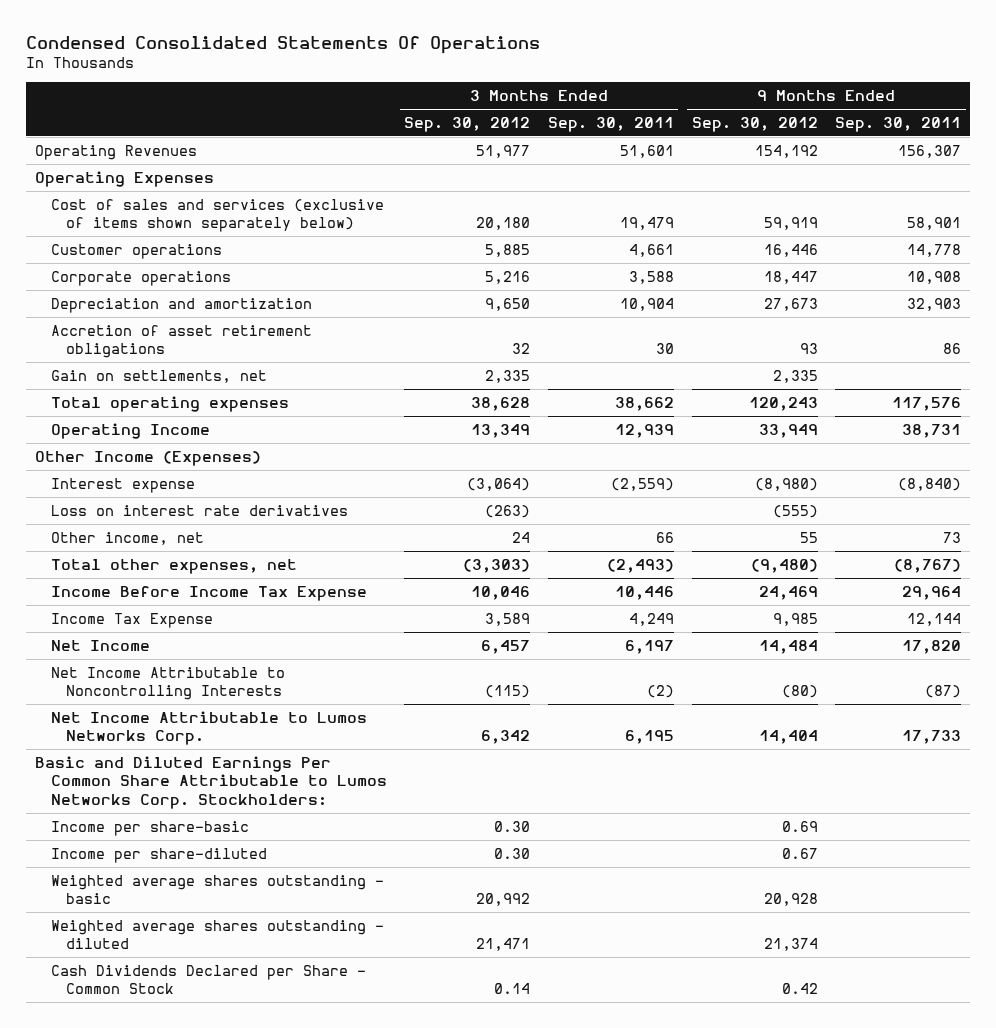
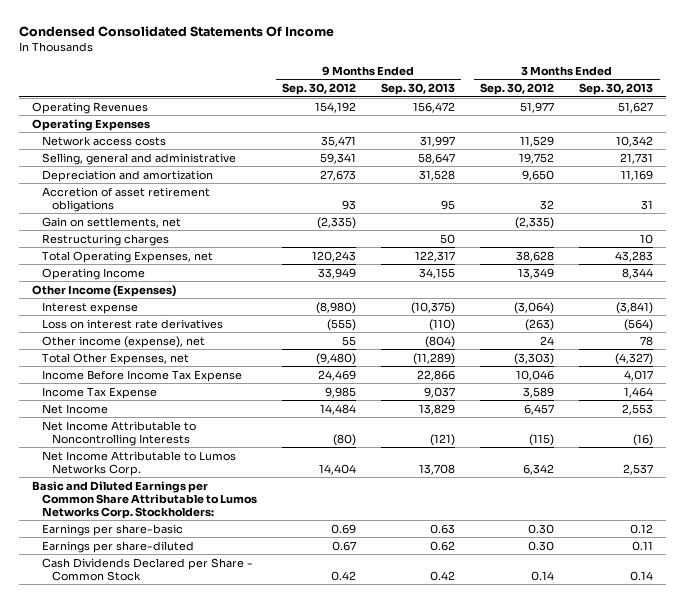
[26,35,541,54] Condensed Consolidated Statements Of Operations -> [19,26,335,38] Condensed Consolidated Statements Of Income
[547,116,674,132] Sep. 30, 2011 -> none
[835,116,962,132] Sep. 30, 2011 -> none
none -> [381,83,456,96] Sep. 30, 2013
none -> [579,83,654,96] Sep. 30, 2013
[50,198,384,233] Cost of sales and services (exclusive of items shown separately below) -> none
[50,243,222,259] Customer operations -> none
[50,270,231,286] Corporate operations -> none
none -> [41,135,166,146] Network access costs
none -> [41,152,236,165] Selling, general and administrative
[485,369,531,383] 2,335 -> [515,216,555,229] (2,335)
[772,369,818,383] 2,335 -> [316,216,356,229] (2,335)
none -> [41,233,169,246] Restructuring charges
[50,395,289,412] Total operating expenses -> [41,250,213,263] Total Operating Expenses, net
[50,531,204,545] Other income, net -> [41,335,205,348] Other income (expense), net
[50,558,297,574] Total other expenses, net -> [41,352,189,365] Total Other Expenses, net
[50,874,384,905] Weighted average shares outstanding - basic -> none
[50,919,384,950] Weighted average shares outstanding - diluted -> none
[35,755,387,809] Basic and Diluted Earnings Per Common Share Attributable to Lumos Networks Corp. Stockholders: -> [31,480,257,519] Basic and Diluted Earnings per Common Share Attributable to Lumos Networks Corp. Stockholders:
[50,820,249,836] Income per share-basic -> [41,523,183,536] Earnings per share-basic
[50,847,267,863] Income per share-diluted -> [41,540,194,553] Earnings per share-diluted

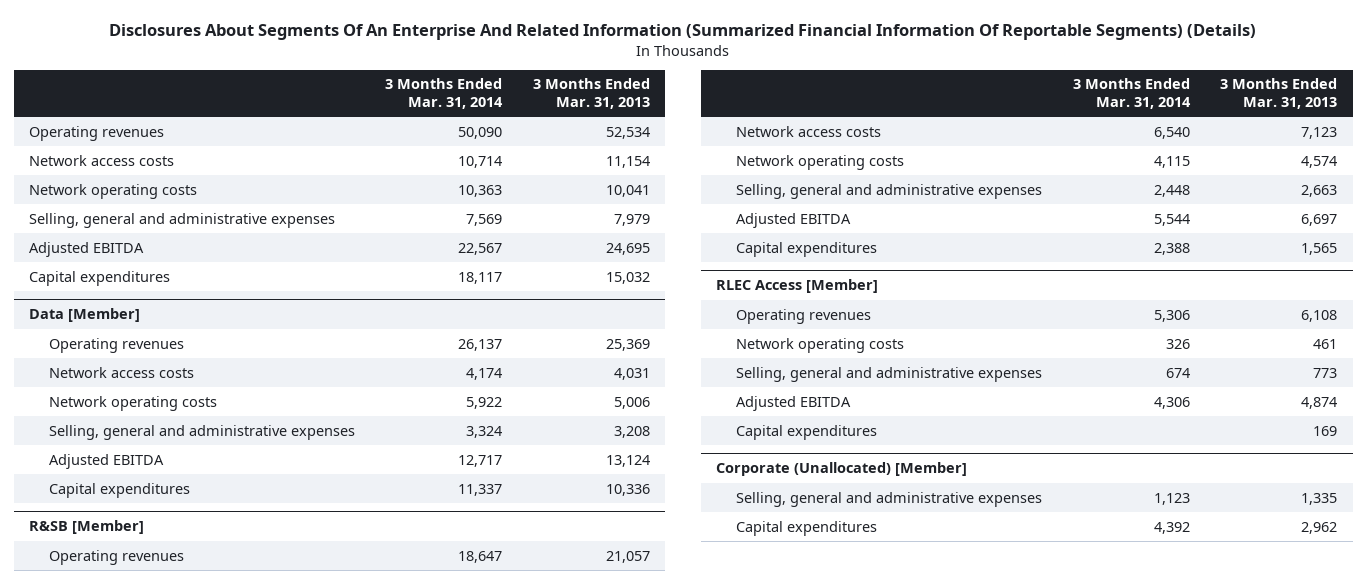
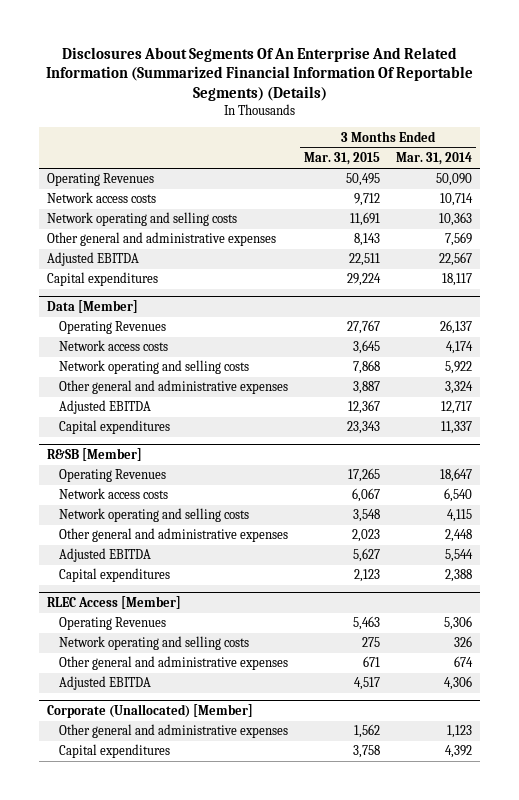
[532,78,650,110] 3 Months Ended Mar. 31, 2013 -> none
none -> [304,152,381,166] Mar. 31, 2015
[29,125,165,141] Operating revenues -> [47,173,155,187] Operating Revenues
[29,183,198,199] Network operating costs -> [47,212,238,227] Network operating and selling costs
[29,212,336,228] Selling, general and administrative expenses -> [47,232,277,247] Other general and administrative expenses
[48,337,184,353] Operating revenues -> [58,321,166,335] Operating Revenues
[48,395,217,411] Network operating costs -> [58,360,249,375] Network operating and selling costs
[48,424,355,440] Selling, general and administrative expenses -> [58,380,288,395] Other general and administrative expenses
[48,549,184,565] Operating revenues -> [58,469,166,483] Operating Revenues
[736,154,905,170] Network operating costs -> [58,508,249,523] Network operating and selling costs
[736,183,1043,199] Selling, general and administrative expenses -> [58,528,288,543] Other general and administrative expenses
[736,308,872,324] Operating revenues -> [58,617,166,631] Operating Revenues
[736,337,905,353] Network operating costs -> [58,636,249,651] Network operating and selling costs
[736,366,1043,382] Selling, general and administrative expenses -> [58,656,288,671] Other general and administrative expenses
[736,424,878,440] Capital expenditures -> none
[736,491,1043,507] Selling, general and administrative expenses -> [58,724,288,739] Other general and administrative expenses

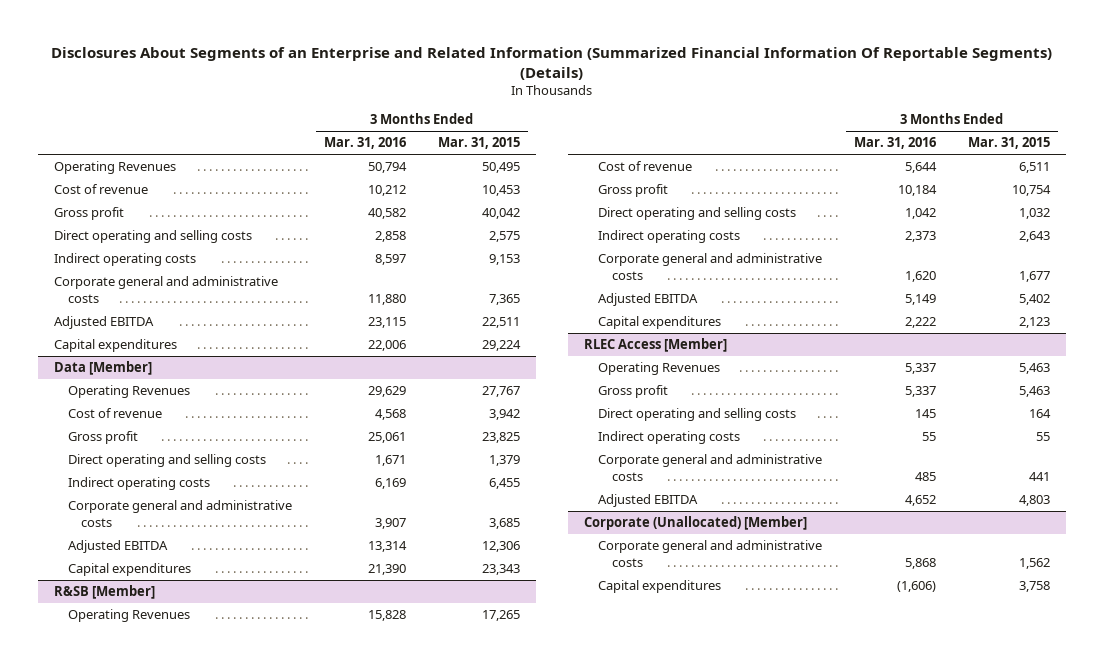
[45,46,473,101] Disclosures About Segments Of An Enterprise And Related Information (Summarized Financial Information Of Reportable Segments) (Details) -> [51,47,1053,80] Disclosures About Segments of an Enterprise and Related Information (Summarized Financial Information Of Reportable Segments) (Details)
[396,152,473,166] Mar. 31, 2014 -> none
none -> [323,137,406,150] Mar. 31, 2016
[47,192,157,204] Network access costs -> none
none -> [54,184,149,195] Cost of revenue
none -> [54,207,125,221] Gross profit
[47,212,238,227] Network operating and selling costs -> [54,230,253,244] Direct operating and selling costs
[350,212,381,227] 11,691 -> [489,231,521,243] 2,575
none -> [54,253,197,267] Indirect operating costs
[47,232,277,247] Other general and administrative expenses -> [54,276,279,303] Corporate general and administrative costs
[354,233,381,247] 8,143 -> [489,293,521,305] 7,365
[58,340,168,352] Network access costs -> none
none -> [67,408,162,419] Cost of revenue
none -> [67,431,138,445] Gross profit
[58,360,249,375] Network operating and selling costs -> [67,454,266,468] Direct operating and selling costs
[353,360,381,375] 7,868 -> [489,455,521,467] 1,379
none -> [67,477,210,491] Indirect operating costs
[58,380,288,395] Other general and administrative expenses -> [67,500,292,527] Corporate general and administrative costs
[353,381,381,395] 3,887 -> [489,517,521,529] 3,685
[348,400,381,415] 12,367 -> [482,541,521,553] 12,306
[58,488,168,500] Network access costs -> none
none -> [597,161,692,172] Cost of revenue
none -> [597,184,668,198] Gross profit
[58,508,249,523] Network operating and selling costs -> [597,207,796,221] Direct operating and selling costs
[353,509,381,523] 3,548 -> [1019,208,1051,220] 1,032
none -> [597,230,740,244] Indirect operating costs
[58,528,288,543] Other general and administrative expenses -> [597,253,822,280] Corporate general and administrative costs
[352,529,381,543] 2,023 -> [1019,270,1051,282] 1,677
[353,548,381,563] 5,627 -> [1019,294,1051,306] 5,402
none -> [597,385,668,399] Gross profit
[58,636,249,651] Network operating and selling costs -> [597,408,796,422] Direct operating and selling costs
[362,637,381,648] 275 -> [1029,409,1052,419] 164
none -> [597,431,740,445] Indirect operating costs
[58,656,288,671] Other general and administrative expenses -> [597,454,822,481] Corporate general and administrative costs
[363,656,381,668] 671 -> [1029,471,1051,481] 441
[354,677,381,691] 4,517 -> [1019,495,1051,507] 4,803
[58,724,288,739] Other general and administrative expenses -> [597,540,822,567] Corporate general and administrative costs

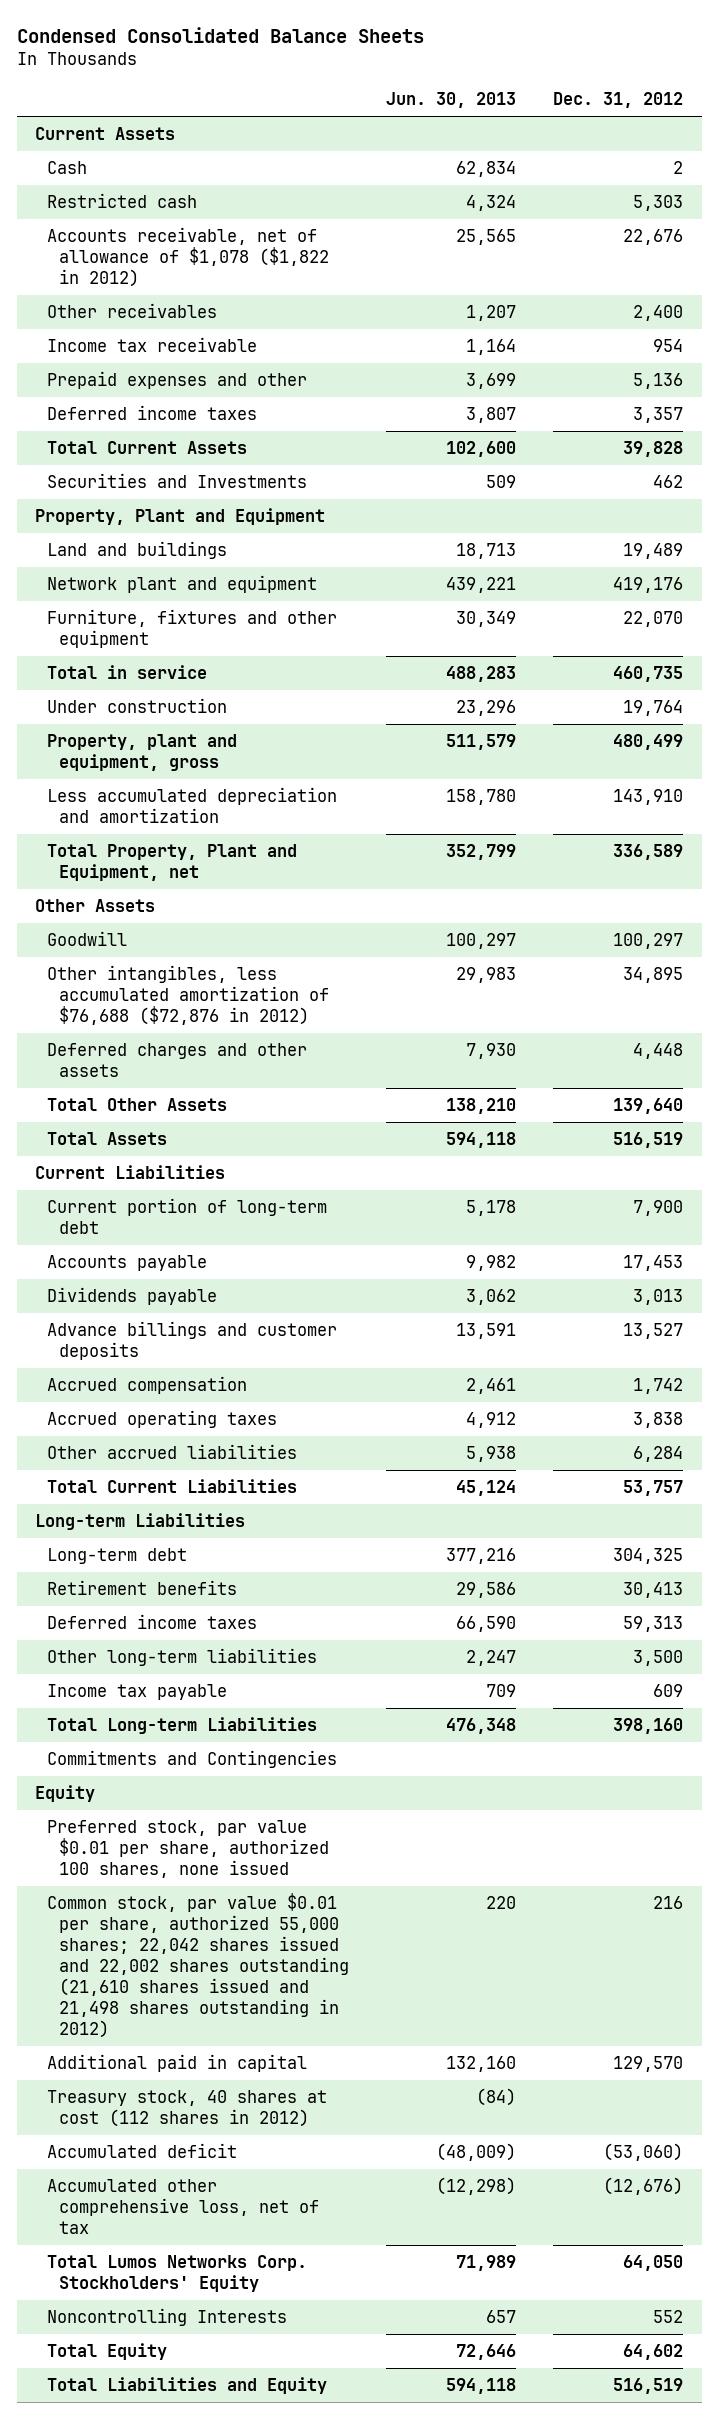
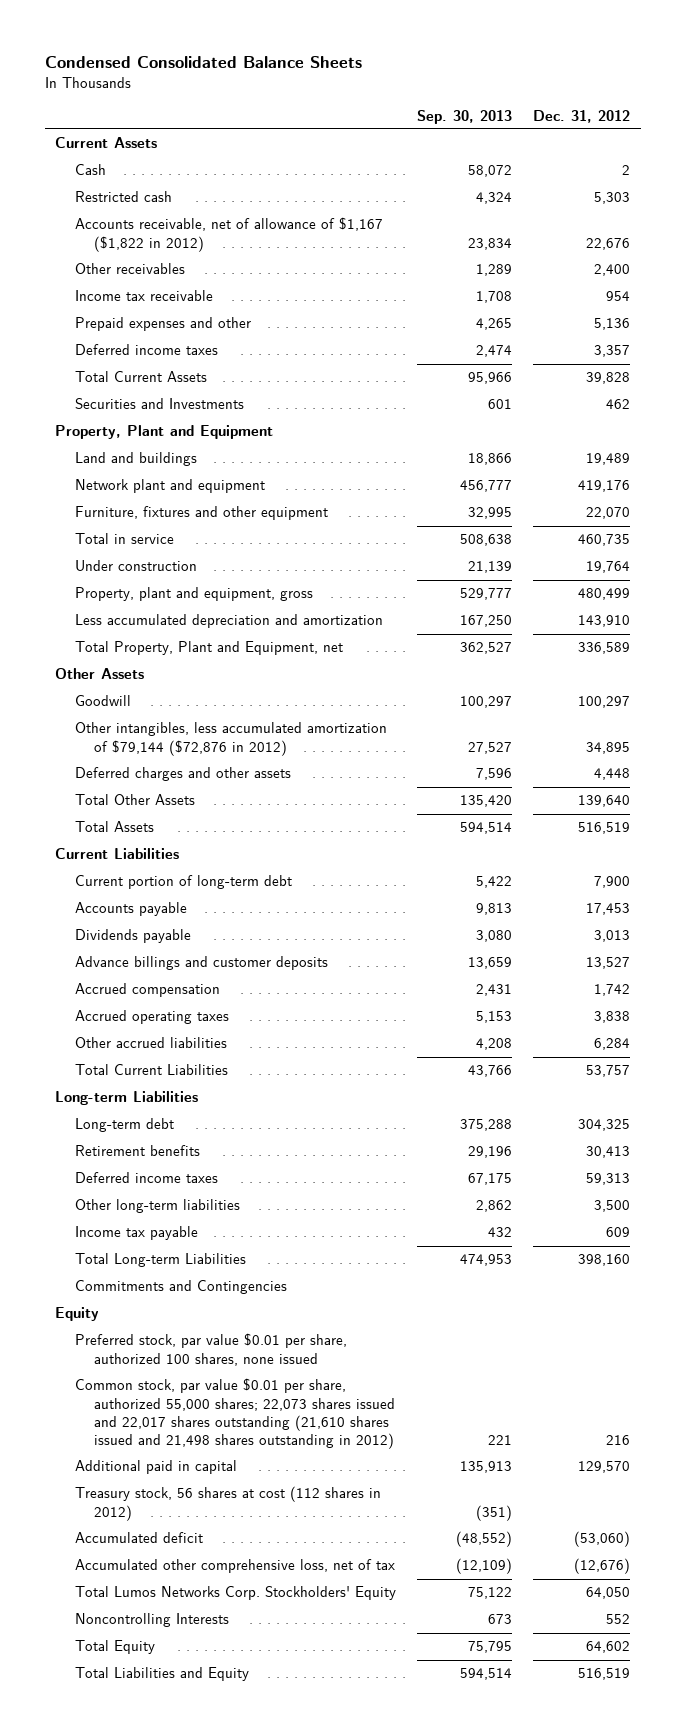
[385,92,516,109] Jun. 30, 2013 -> none
none -> [416,109,512,124] Sep. 30, 2013
[46,227,329,288] Accounts receivable, net of allowance of $1,078 ($1,822 in 2012) -> [74,217,383,252] Accounts receivable, net of allowance of $1,167 ($1,822 in 2012)
[46,965,329,1026] Other intangibles, less accumulated amortization of $76,688 ($72,876 in 2012) -> [74,722,387,756] Other intangibles, less accumulated amortization of $79,144 ($72,876 in 2012)
[46,1893,349,2039] Common stock, par value $0.01 per share, authorized 55,000 shares; 22,042 shares issued and 22,002 shares outstanding (21,610 shares issued and 21,498 shares outstanding in 2012) -> [74,1378,396,1450] Common stock, par value $0.01 per share, authorized 55,000 shares; 22,073 shares issued and 22,017 shares outstanding (21,610 shares issued and 21,498 shares outstanding in 2012)
[46,2090,327,2128] Treasury stock, 40 shares at cost (112 shares in 2012) -> [74,1486,381,1521] Treasury stock, 56 shares at cost (112 shares in 2012)

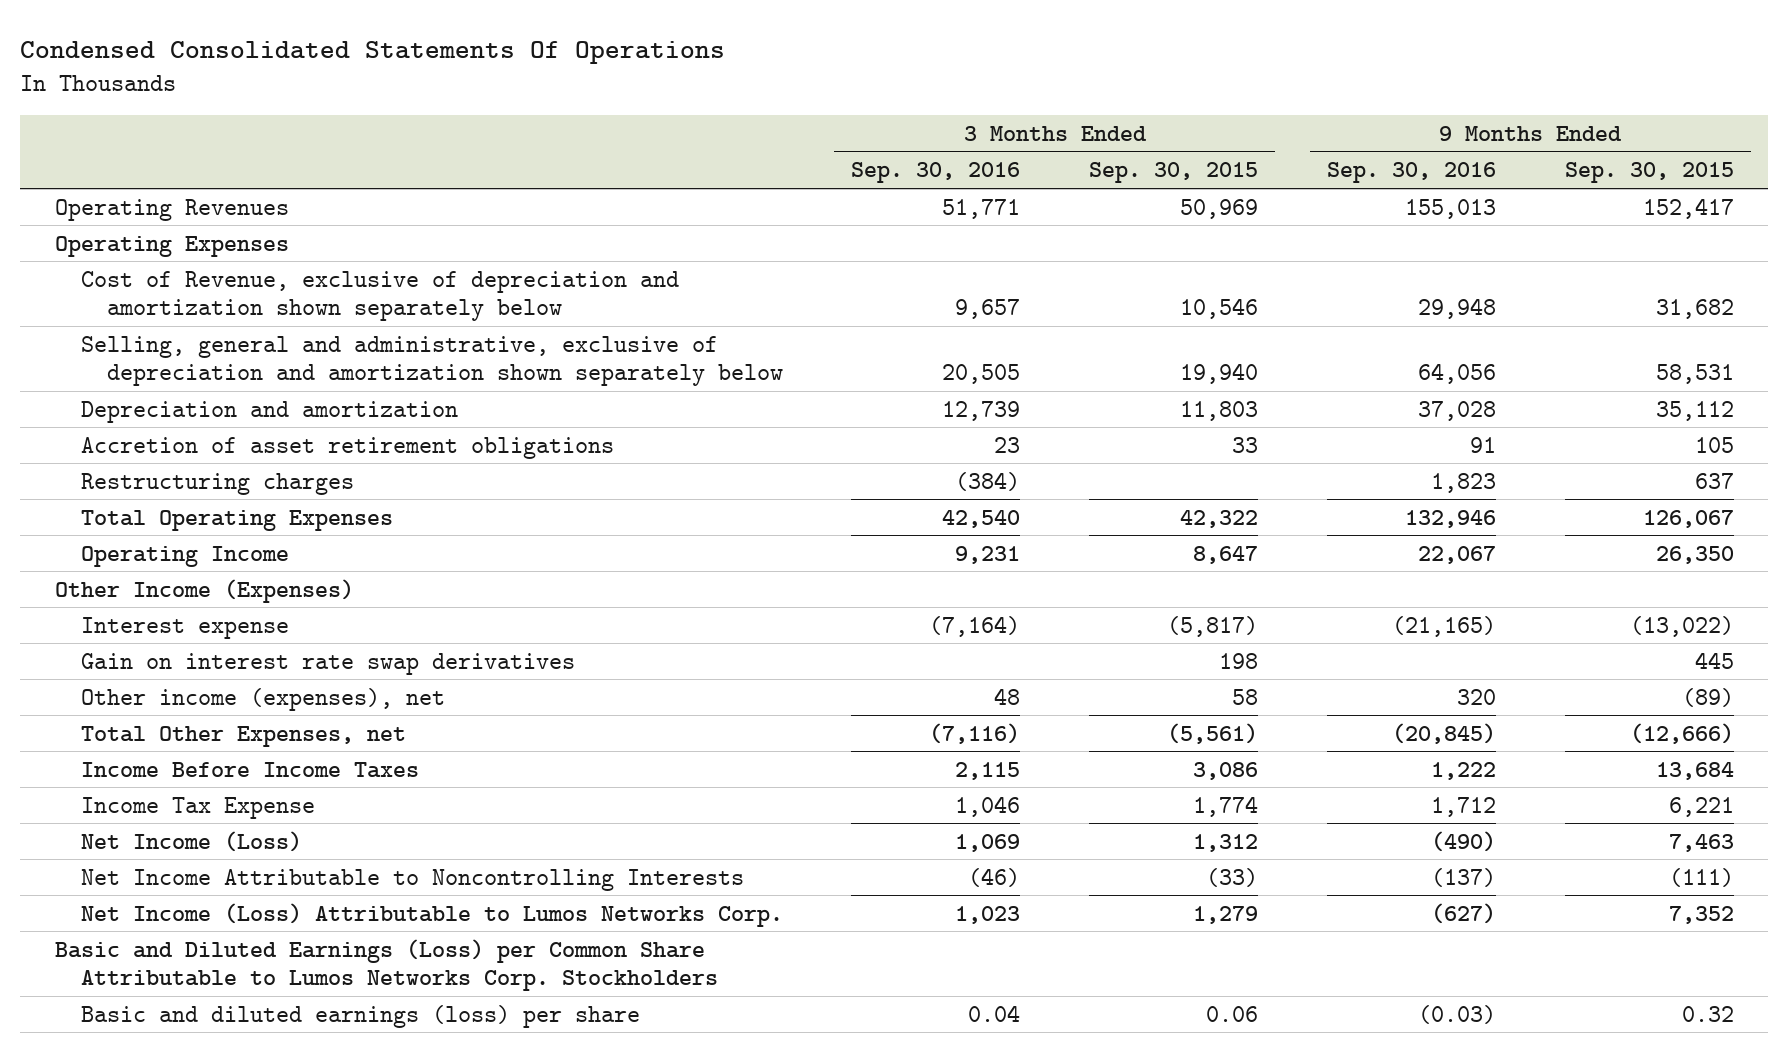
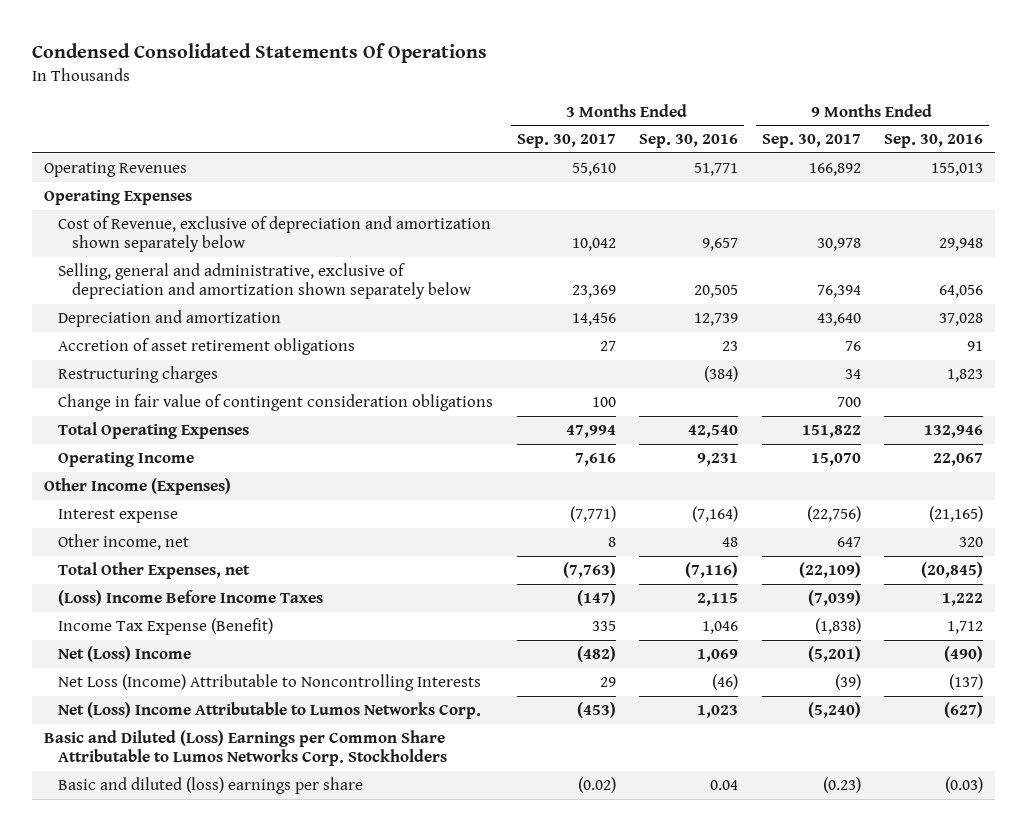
[1089,162,1259,184] Sep. 30, 2015 -> none
[1564,162,1734,184] Sep. 30, 2015 -> none
none -> [516,134,616,149] Sep. 30, 2017
none -> [761,134,861,149] Sep. 30, 2017
none -> [57,393,493,411] Change in fair value of contingent consideration obligations
[80,652,575,675] Gain on interest rate swap derivatives -> none
[80,687,445,711] Other income (expenses), net -> [57,533,189,550] Other income, net
[80,761,419,778] Income Before Income Taxes -> [57,589,323,606] (Loss) Income Before Income Taxes
[80,796,315,819] Income Tax Expense -> [57,617,273,635] Income Tax Expense (Benefit)
[80,830,302,852] Net Income (Loss) -> [57,645,191,662] Net (Loss) Income
[80,868,744,891] Net Income Attributable to Noncontrolling Interests -> [57,673,481,691] Net Loss (Income) Attributable to Noncontrolling Interests
[80,902,783,927] Net Income (Loss) Attributable to Lumos Networks Corp. -> [57,701,481,719] Net (Loss) Income Attributable to Lumos Networks Corp.
[54,938,718,992] Basic and Diluted Earnings (Loss) per Common Share Attributable to Lumos Networks Corp. Stockholders -> [43,729,447,767] Basic and Diluted (Loss) Earnings per Common Share Attributable to Lumos Networks Corp. Stockholders
[80,1004,640,1028] Basic and diluted earnings (loss) per share -> [57,776,363,794] Basic and diluted (loss) earnings per share

